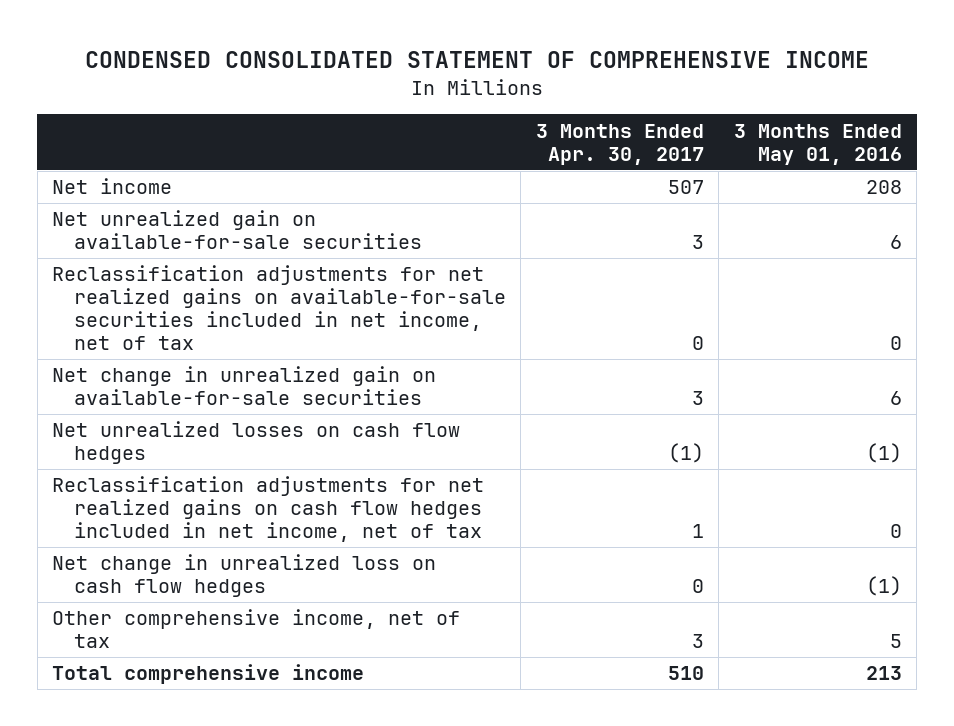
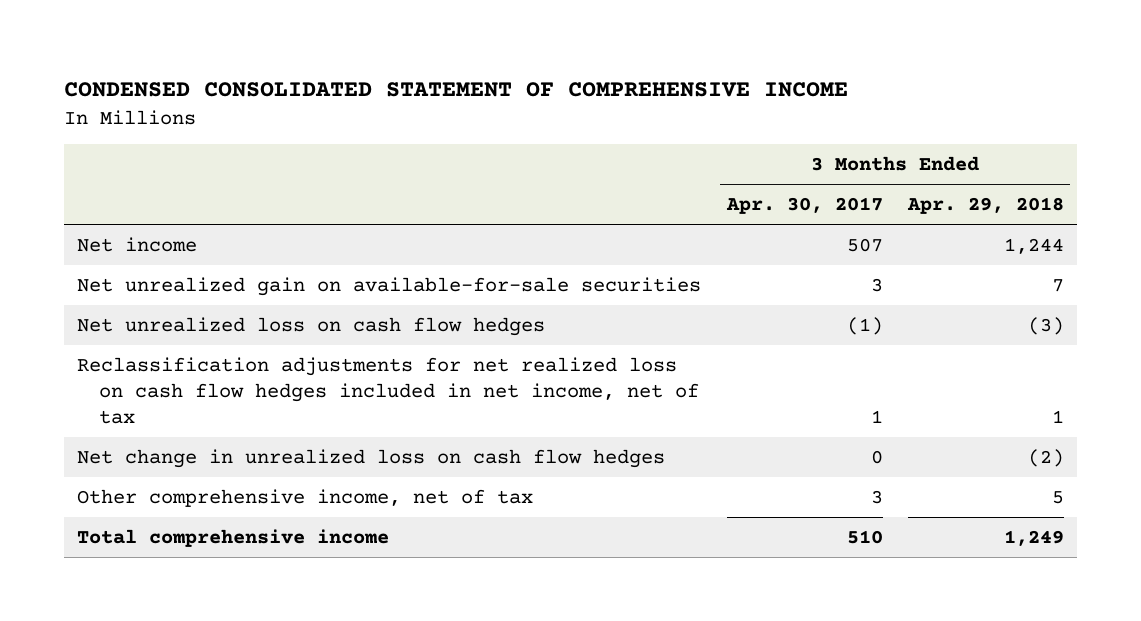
[733,123,902,165] 3 Months Ended May 01, 2016 -> none
none -> [907,197,1065,215] Apr. 29, 2018
[52,265,506,350] Reclassification adjustments for net realized gains on available-for-sale securities included in net income, net of tax -> none
[52,366,437,406] Net change in unrealized gain on available-for-sale securities -> none
[52,421,461,465] Net unrealized losses on cash flow hedges -> [77,316,546,336] Net unrealized loss on cash flow hedges
[52,476,485,543] Reclassification adjustments for net realized gains on cash flow hedges included in net income, net of tax -> [77,356,700,424] Reclassification adjustments for net realized loss on cash flow hedges included in net income, net of tax

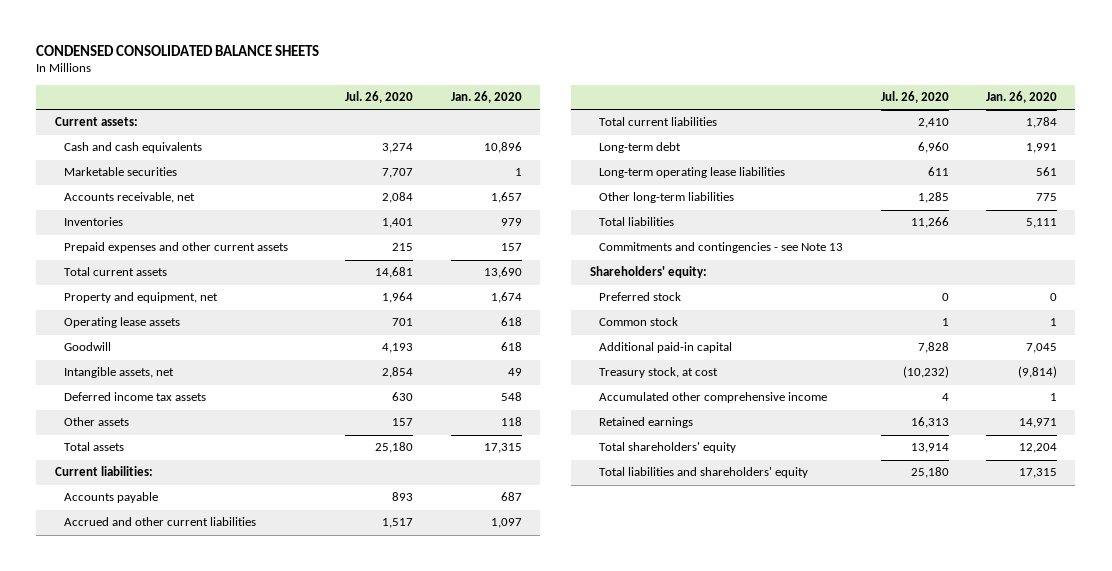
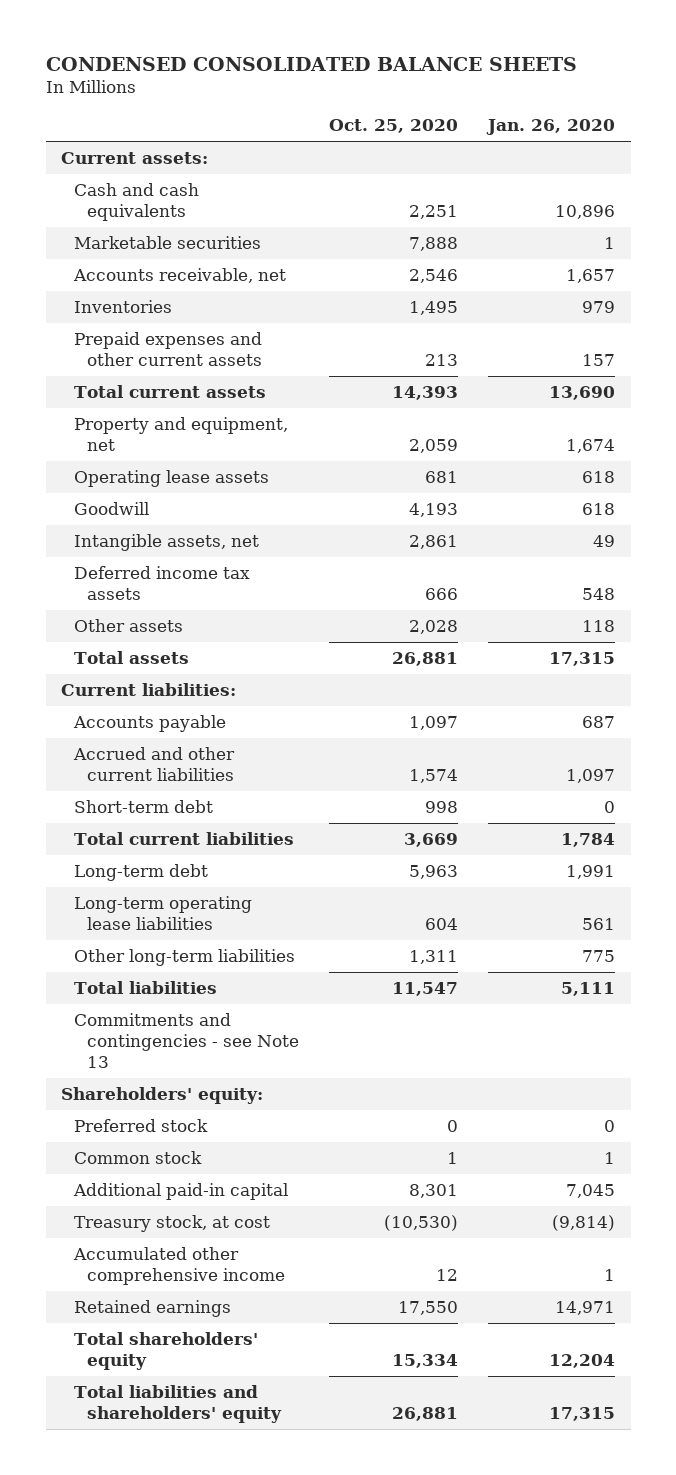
[345,91,414,104] Jul. 26, 2020 -> none
none -> [329,119,459,134] Oct. 25, 2020
none -> [73,800,213,814] Short-term debt

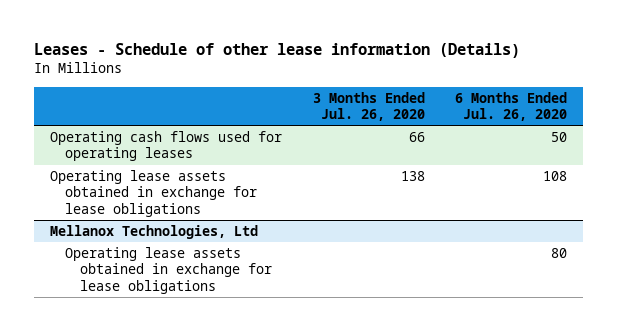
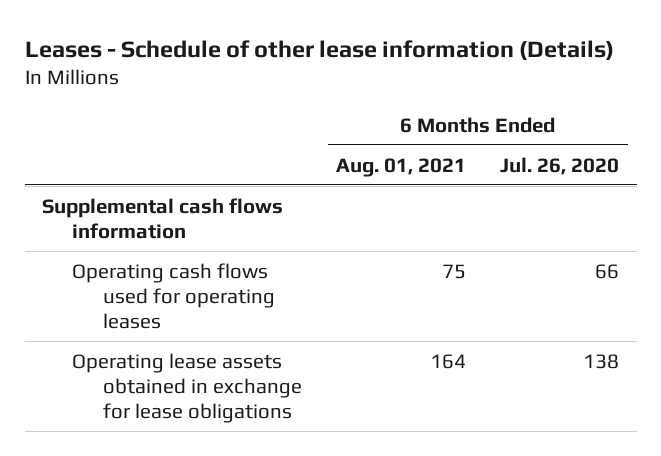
[312,91,425,122] 3 Months Ended Jul. 26, 2020 -> none
none -> [336,157,467,177] Aug. 01, 2021
[49,224,258,239] Mellanox Technologies, Ltd -> none
[64,246,272,295] Operating lease assets obtained in exchange for lease obligations -> none
none -> [41,197,283,239] Supplemental cash flows information
[551,131,568,142] 50 -> [595,263,620,279] 66
[543,170,568,181] 108 -> [583,353,620,369] 138

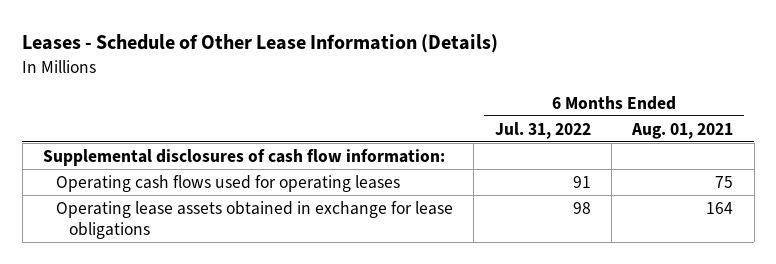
[24,39,614,60] Leases - Schedule of other lease information (Details) -> [22,34,499,54] Leases - Schedule of Other Lease Information (Details)
[500,156,620,175] Jul. 26, 2020 -> none
none -> [494,121,591,139] Jul. 31, 2022
[41,197,283,239] Supplemental cash flows information -> [42,148,445,166] Supplemental disclosures of cash flow information:

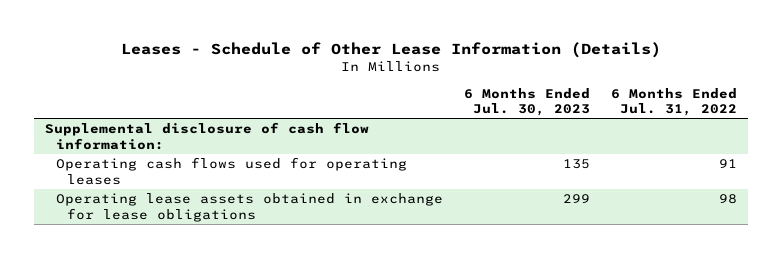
[631,122,734,139] Aug. 01, 2021 -> none
none -> [463,87,590,116] 6 Months Ended Jul. 30, 2023
[42,148,445,166] Supplemental disclosures of cash flow information: -> [44,122,369,150] Supplemental disclosure of cash flow information:

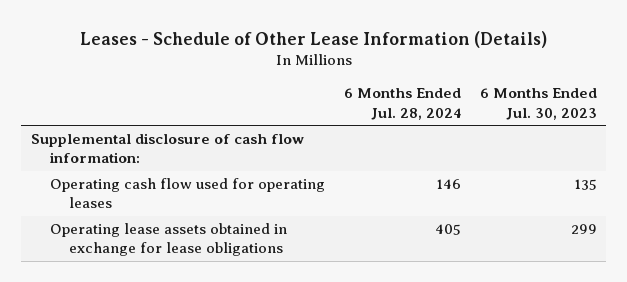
[611,87,738,116] 6 Months Ended Jul. 31, 2022 -> none
none -> [343,88,461,120] 6 Months Ended Jul. 28, 2024
[55,157,407,185] Operating cash flows used for operating leases -> [49,178,325,209] Operating cash flow used for operating leases

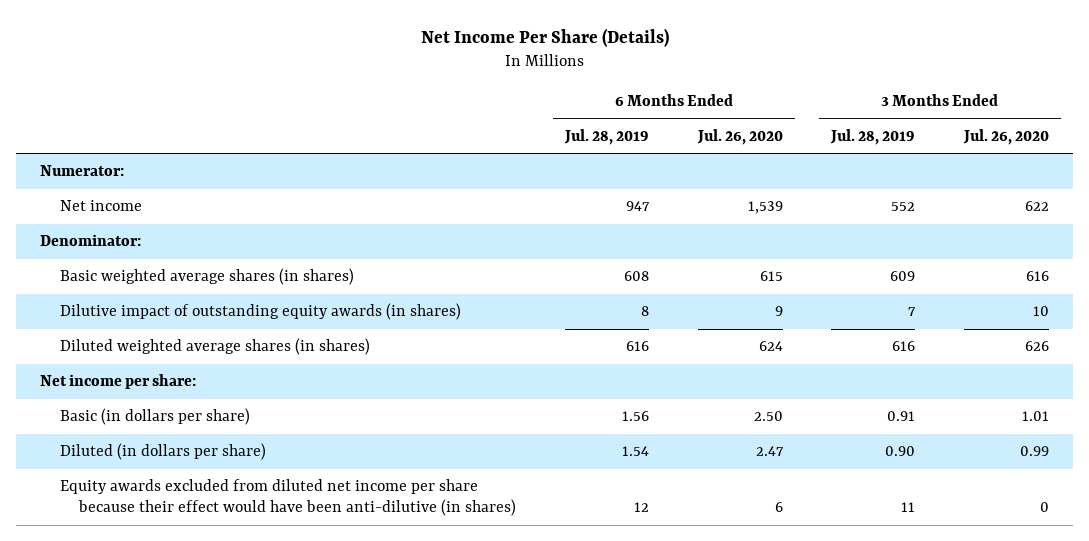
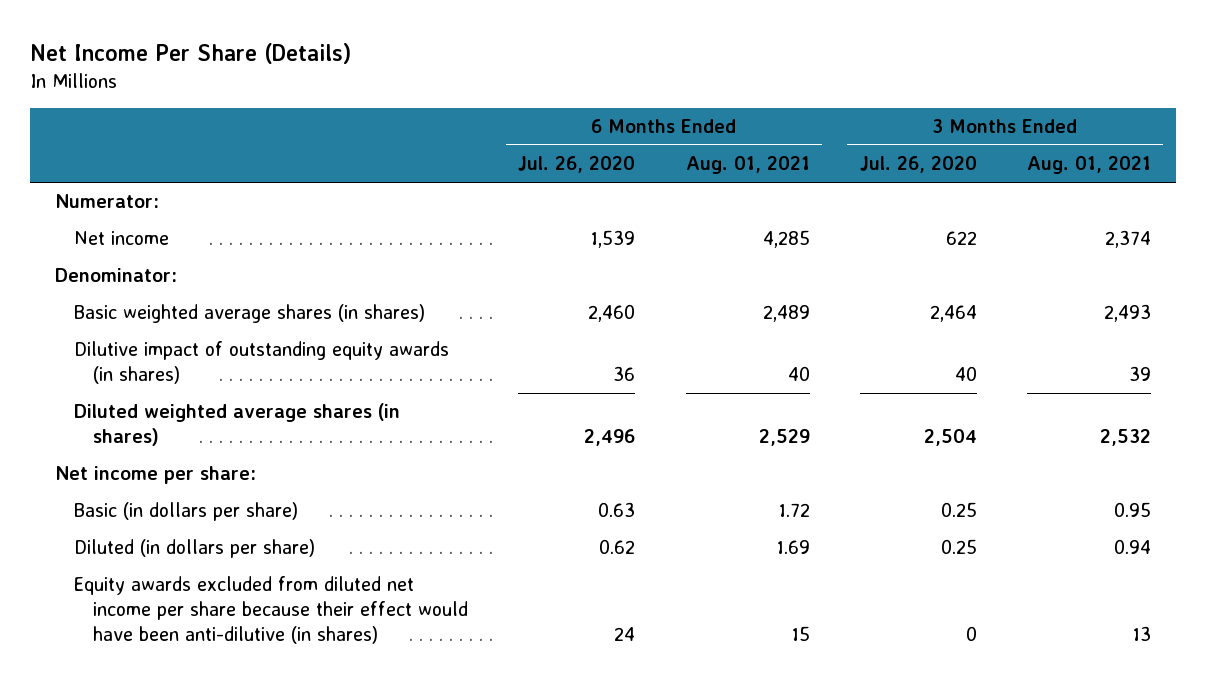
[563,128,649,145] Jul. 28, 2019 -> none
[830,128,916,145] Jul. 28, 2019 -> none
none -> [685,156,810,175] Aug. 01, 2021
none -> [1026,156,1151,175] Aug. 01, 2021
[759,271,783,282] 615 -> [588,304,636,323] 2,460
[1026,271,1050,282] 616 -> [929,305,977,323] 2,464
[774,306,783,317] 9 -> [613,366,636,382] 36
[1033,306,1050,317] 10 -> [954,366,977,382] 40
[758,341,783,352] 624 -> [584,429,636,447] 2,496
[1025,341,1050,352] 626 -> [923,429,977,447] 2,504
[753,411,783,422] 2.50 -> [598,502,636,518] 0.63
[1022,411,1050,422] 1.01 -> [940,502,977,518] 0.25
[755,446,784,457] 2.47 -> [599,539,636,555] 0.62
[1020,446,1050,457] 0.99 -> [940,539,977,555] 0.25
[774,502,783,513] 6 -> [614,626,636,641] 24

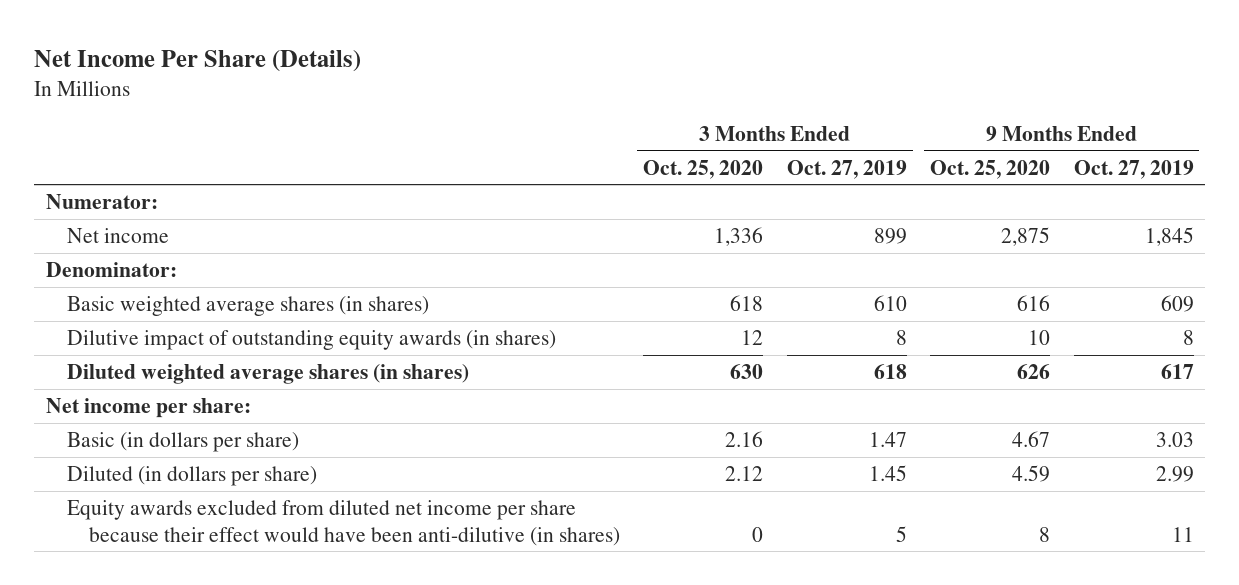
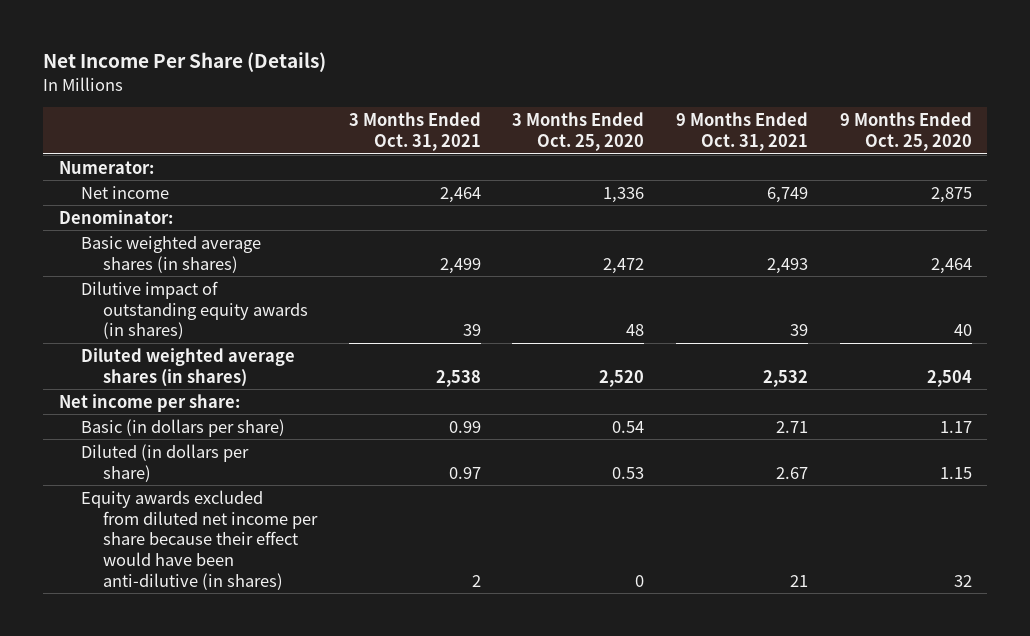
[786,159,907,179] Oct. 27, 2019 -> none
[1073,159,1194,179] Oct. 27, 2019 -> none
none -> [348,112,481,151] 3 Months Ended Oct. 31, 2021
none -> [675,112,808,151] 9 Months Ended Oct. 31, 2021
[730,294,764,311] 618 -> [603,257,645,274] 2,472
[1017,294,1051,311] 616 -> [930,257,972,274] 2,464
[741,329,764,345] 12 -> [626,324,645,337] 48
[1028,329,1051,345] 10 -> [953,324,972,337] 40
[730,363,764,379] 630 -> [599,369,645,387] 2,520
[1017,363,1051,379] 626 -> [926,369,972,387] 2,504
[725,430,764,447] 2.16 -> [612,420,645,433] 0.54
[1012,430,1051,447] 4.67 -> [939,420,972,433] 1.17
[725,465,764,481] 2.12 -> [612,466,645,479] 0.53
[1012,464,1051,482] 4.59 -> [939,466,972,479] 1.15
[1039,526,1051,542] 8 -> [953,574,972,587] 32

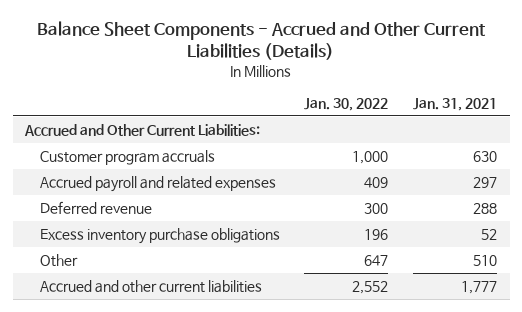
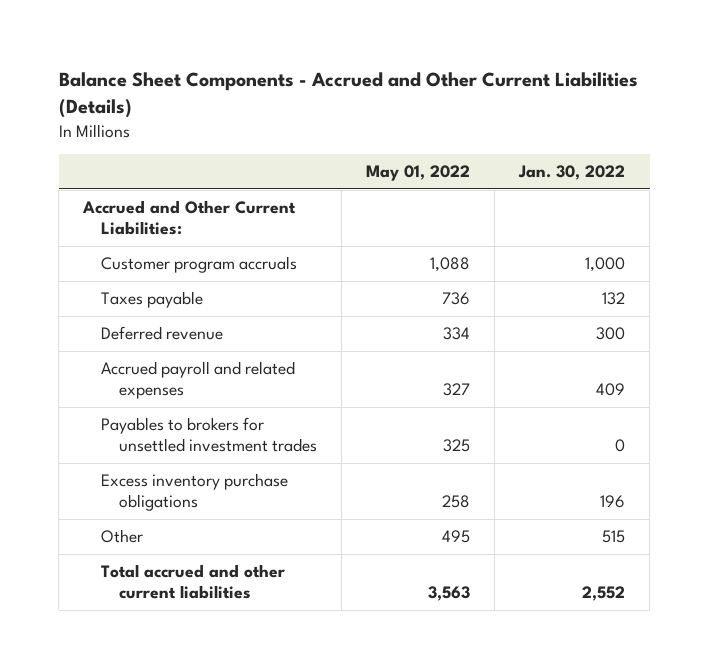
[413,97,498,111] Jan. 31, 2021 -> none
none -> [366,165,471,182] May 01, 2022
none -> [101,291,204,309] Taxes payable
[39,175,276,192] Accrued payroll and related expenses -> [101,361,296,400] Accrued payroll and related expenses
none -> [101,417,318,453] Payables to brokers for unsettled investment trades
[364,254,389,266] 647 -> [602,530,626,544] 515
[39,279,262,293] Accrued and other current liabilities -> [101,564,286,600] Total accrued and other current liabilities

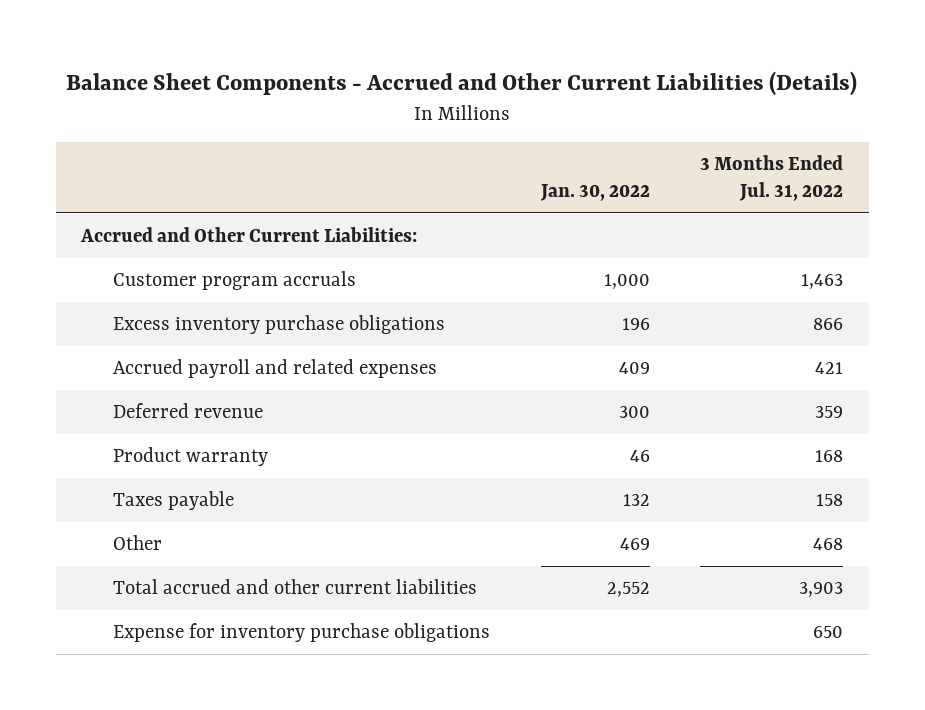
[366,165,471,182] May 01, 2022 -> none
none -> [700,155,844,201] 3 Months Ended Jul. 31, 2022
[101,417,318,453] Payables to brokers for unsettled investment trades -> none
[101,361,296,400] Accrued payroll and related expenses -> [112,359,437,379] Accrued payroll and related expenses
[101,326,224,341] Deferred revenue -> [112,403,263,419] Deferred revenue
none -> [112,447,268,467] Product warranty
[101,291,204,309] Taxes payable -> [112,491,234,511] Taxes payable
[602,530,626,544] 515 -> [619,538,650,551] 469
none -> [112,623,490,643] Expense for inventory purchase obligations

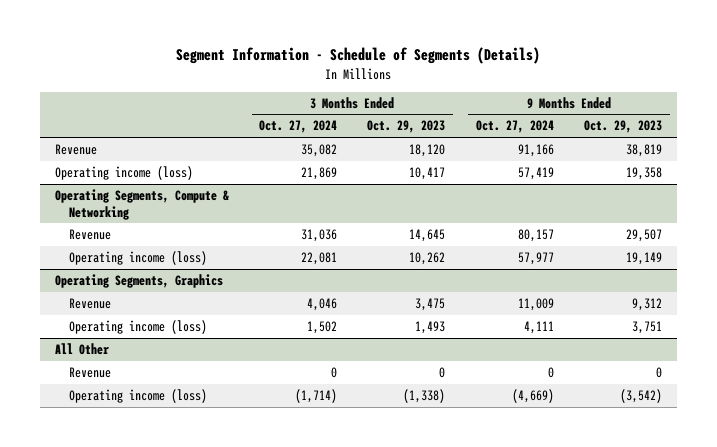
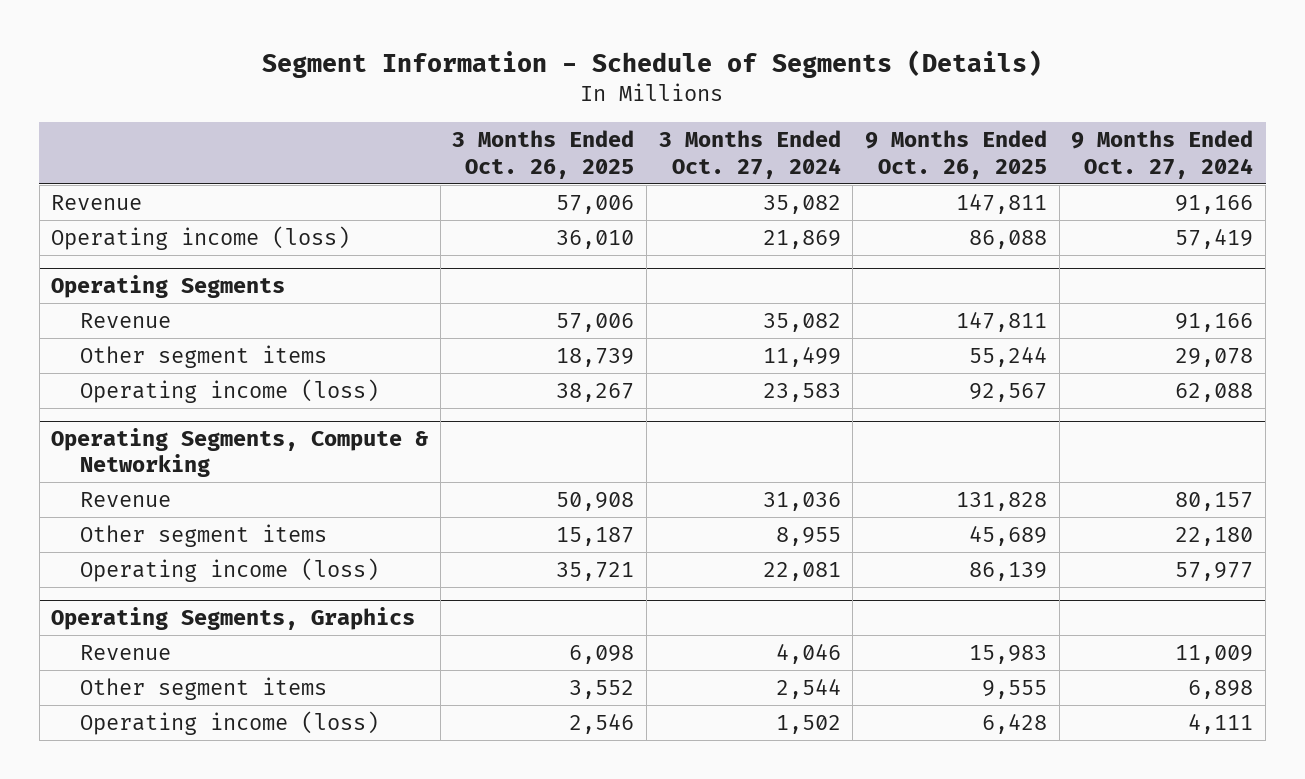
[367,120,446,134] Oct. 29, 2023 -> none
[584,120,663,134] Oct. 29, 2023 -> none
none -> [452,130,635,179] 3 Months Ended Oct. 26, 2025
none -> [865,130,1048,179] 9 Months Ended Oct. 26, 2025
none -> [51,275,286,299] Operating Segments
none -> [79,313,171,329] Revenue
none -> [79,345,327,369] Other segment items
none -> [79,379,379,404] Operating income (loss)
none -> [79,524,327,548] Other segment items
none -> [79,677,327,701] Other segment items
[54,342,109,355] All Other -> none
[69,366,112,378] Revenue -> none
[69,388,208,403] Operating income (loss) -> none

